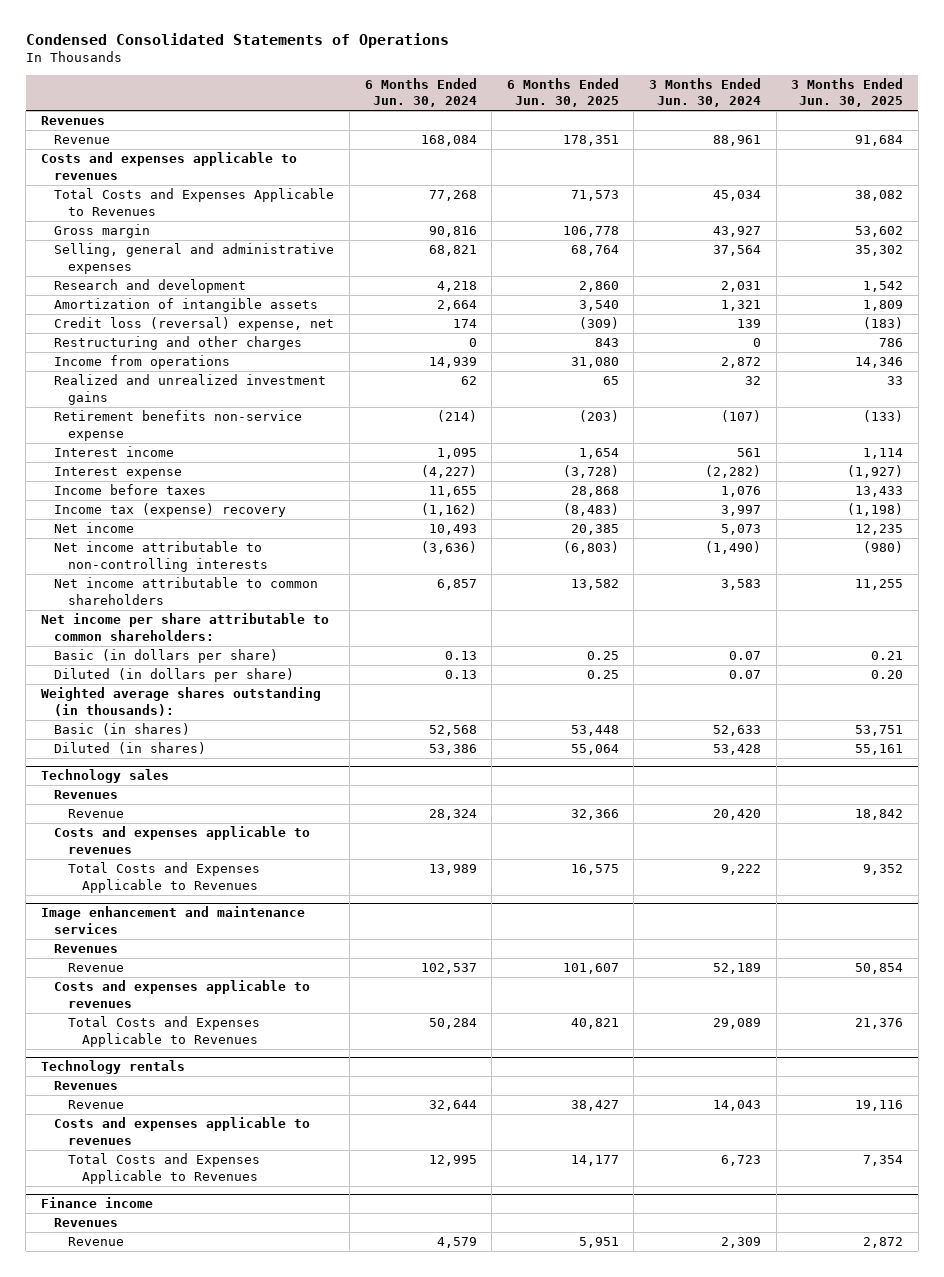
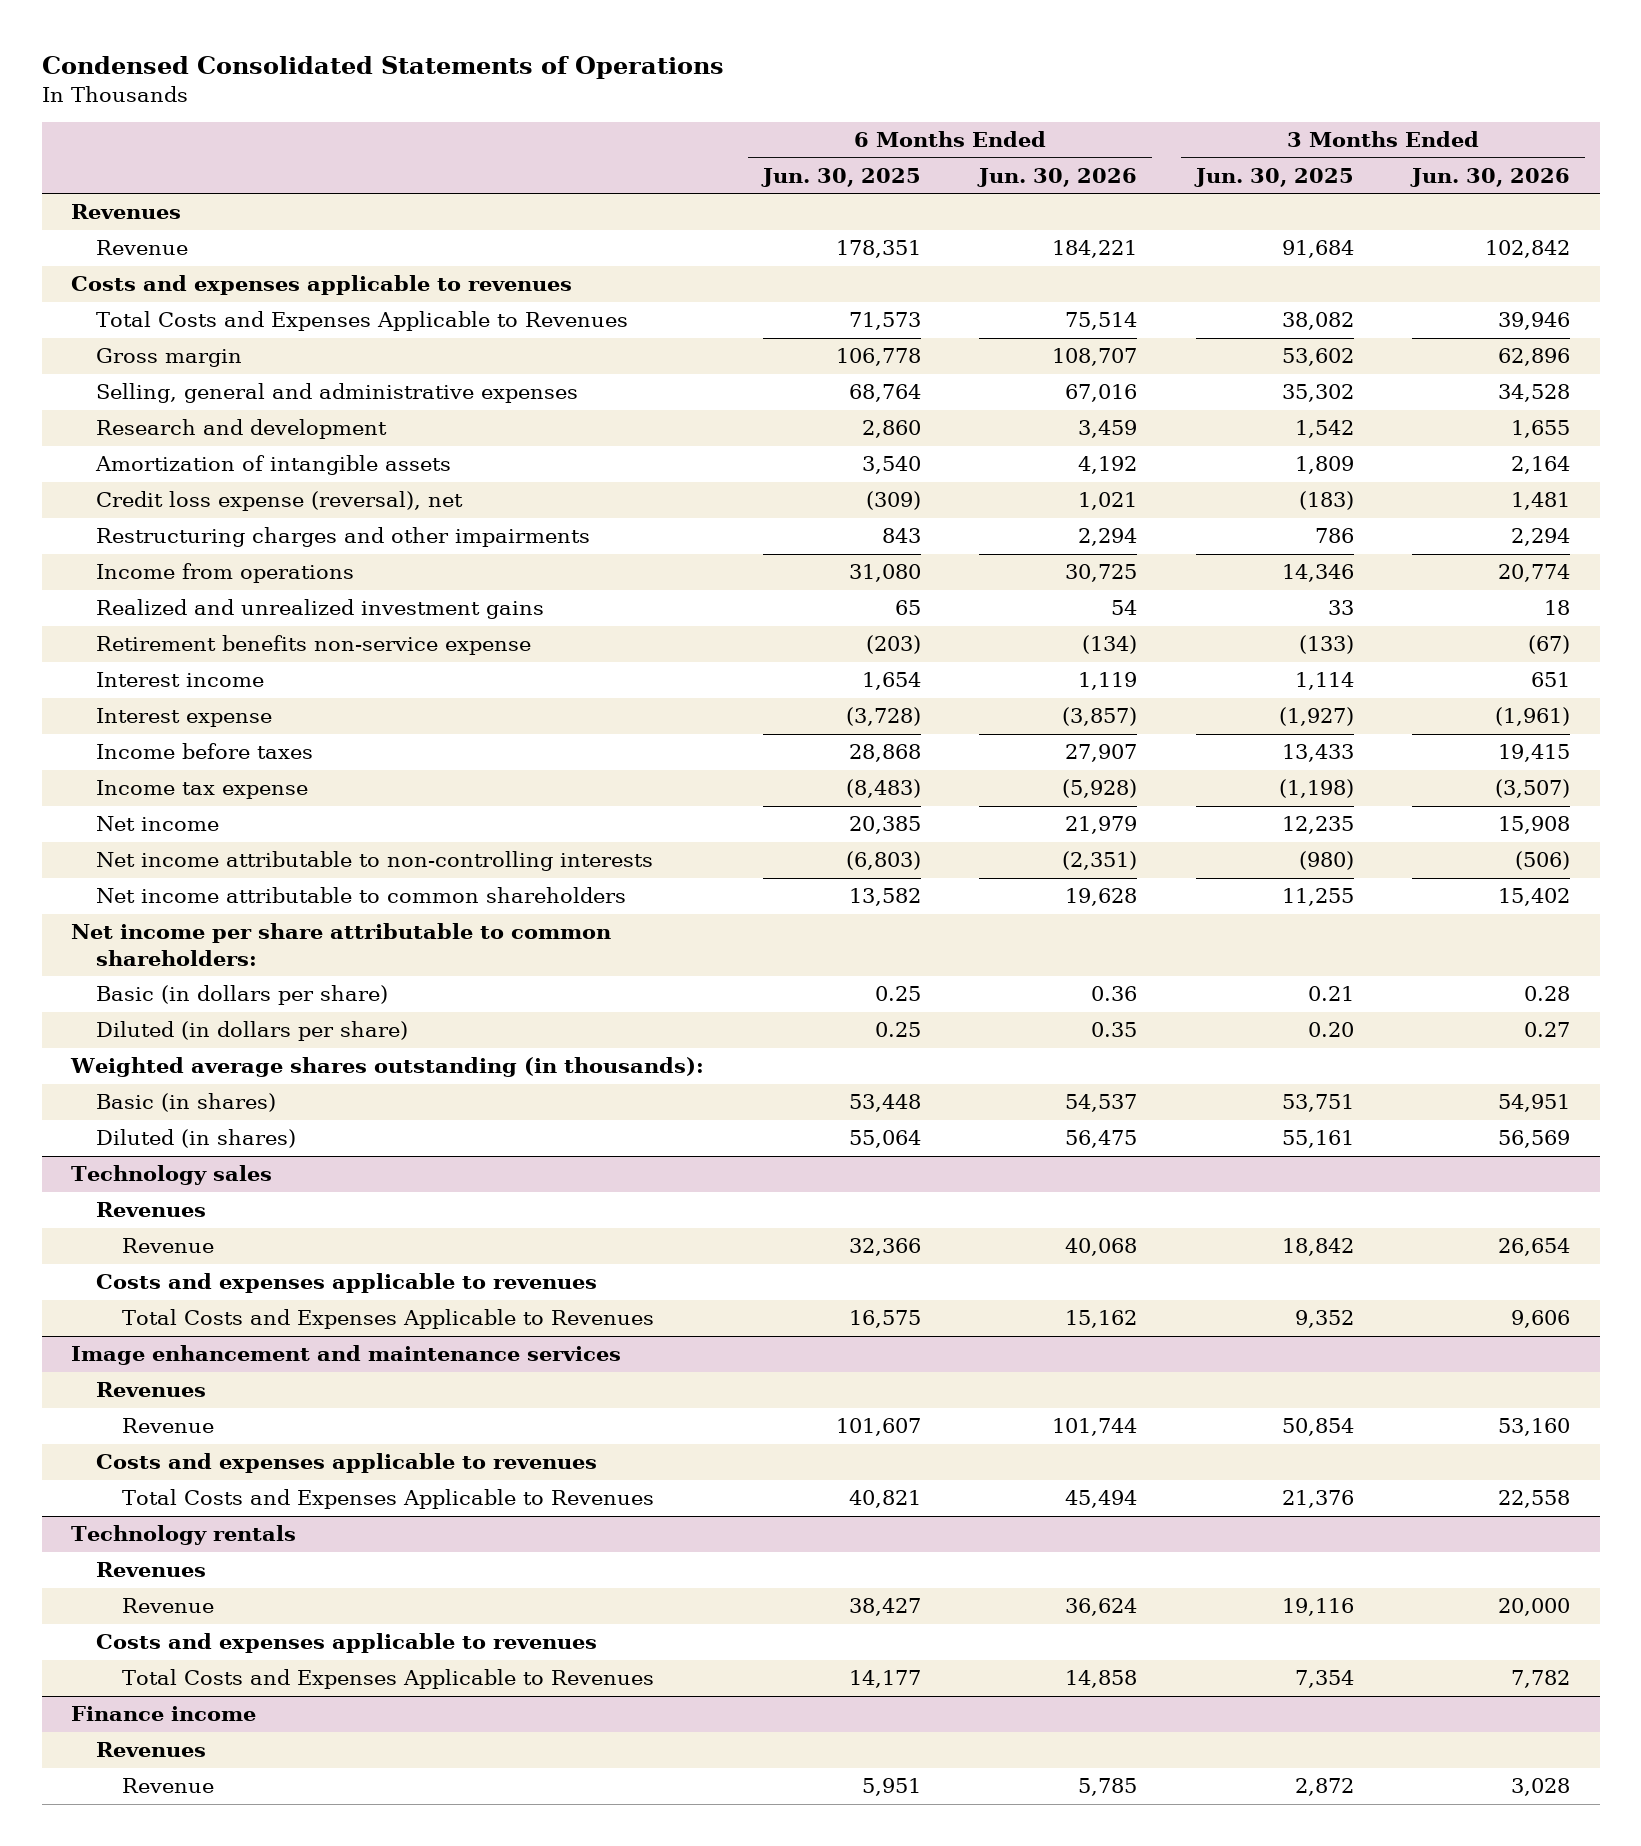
[364,77,477,108] 6 Months Ended Jun. 30, 2024 -> none
[648,77,761,108] 3 Months Ended Jun. 30, 2024 -> none
none -> [977,167,1138,187] Jun. 30, 2026
none -> [1410,167,1571,187] Jun. 30, 2026
[54,317,335,332] Credit loss (reversal) expense, net -> [96,491,464,512] Credit loss expense (reversal), net
[54,336,303,351] Restructuring and other charges -> [96,527,591,548] Restructuring charges and other impairments
[54,503,287,518] Income tax (expense) recovery -> [96,780,309,800] Income tax expense

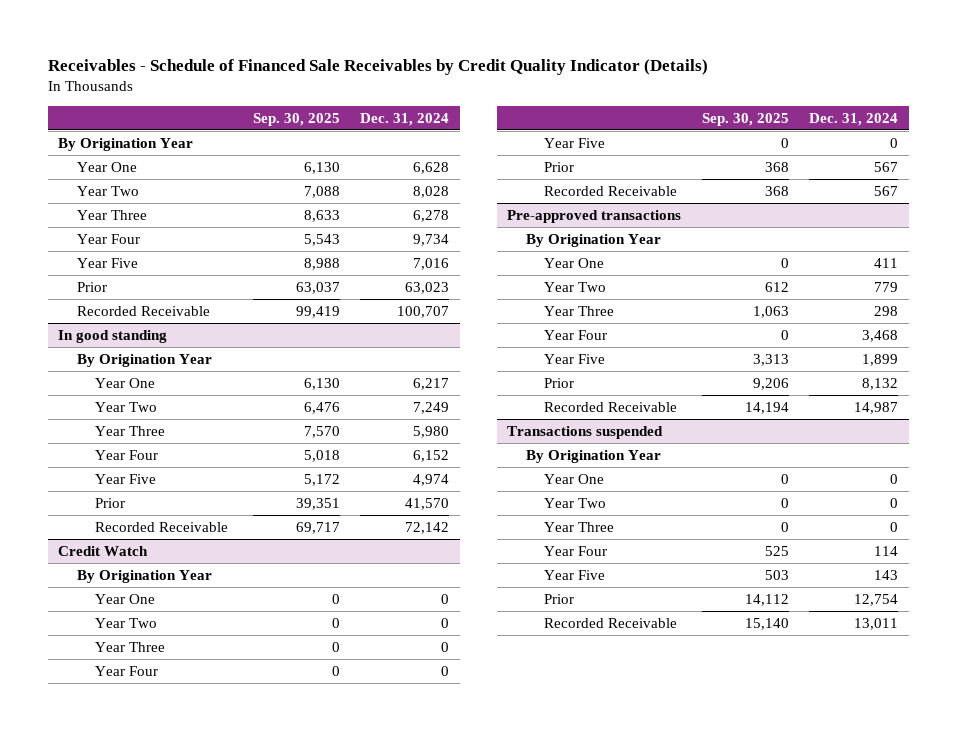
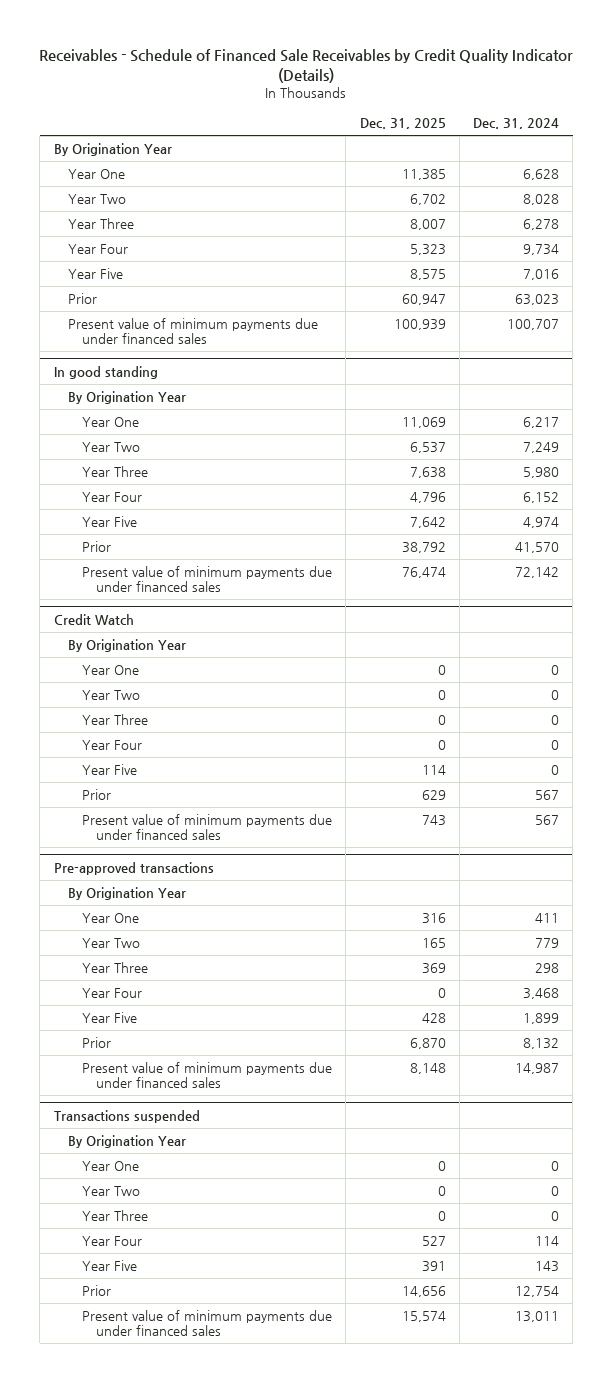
[252,112,340,126] Sep. 30, 2025 -> none
none -> [359,118,446,130] Dec. 31, 2025
[76,305,210,316] Recorded Receivable -> [67,318,318,345] Present value of minimum payments due under financed sales
[94,521,228,532] Recorded Receivable -> [81,566,332,593] Present value of minimum payments due under financed sales
[544,185,678,196] Recorded Receivable -> [81,814,332,841] Present value of minimum payments due under financed sales
[544,401,678,412] Recorded Receivable -> [81,1062,332,1089] Present value of minimum payments due under financed sales
[544,617,678,628] Recorded Receivable -> [81,1310,332,1337] Present value of minimum payments due under financed sales

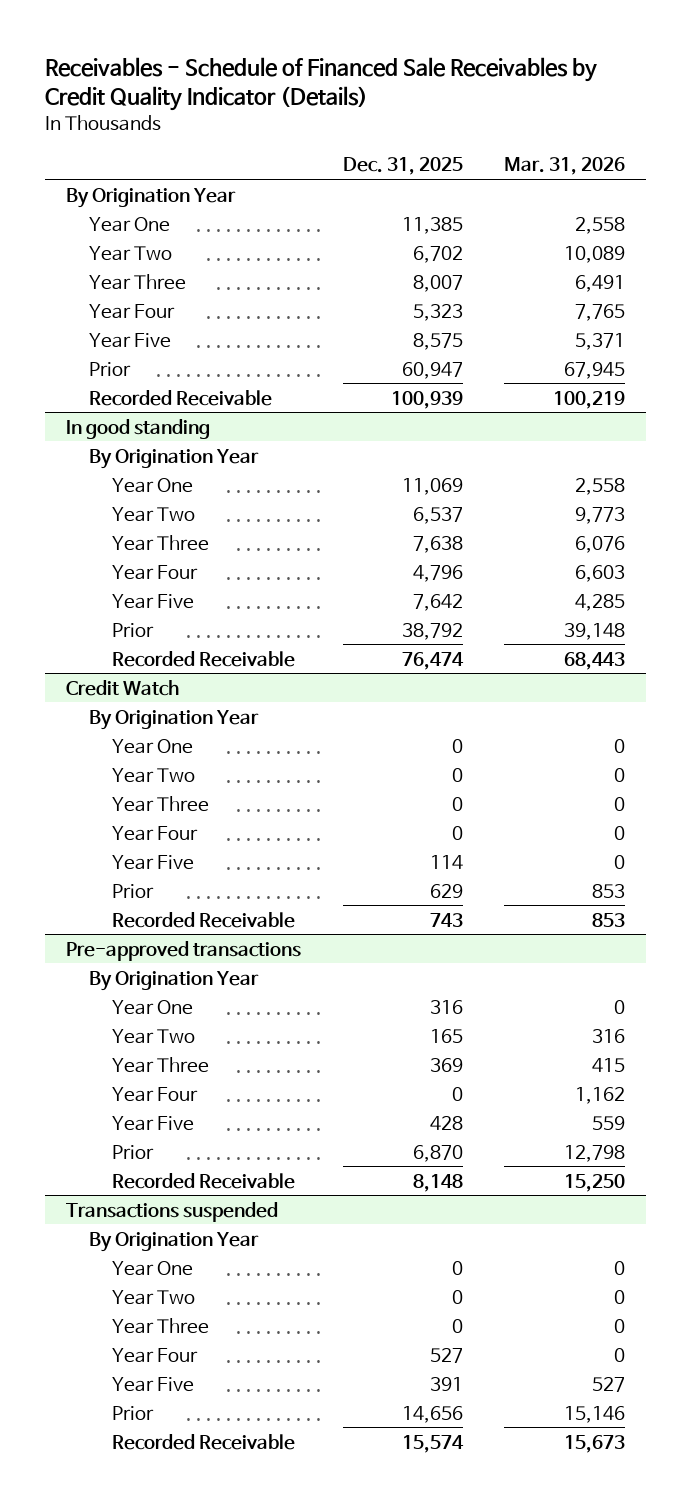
[473,118,560,130] Dec. 31, 2024 -> none
none -> [504,157,626,176] Mar. 31, 2026
[67,318,318,345] Present value of minimum payments due under financed sales -> [88,389,272,406] Recorded Receivable
[81,566,332,593] Present value of minimum payments due under financed sales -> [111,650,295,667] Recorded Receivable
[81,814,332,841] Present value of minimum payments due under financed sales -> [111,911,295,928] Recorded Receivable
[81,1062,332,1089] Present value of minimum payments due under financed sales -> [111,1172,295,1189] Recorded Receivable
[81,1310,332,1337] Present value of minimum payments due under financed sales -> [111,1433,295,1450] Recorded Receivable

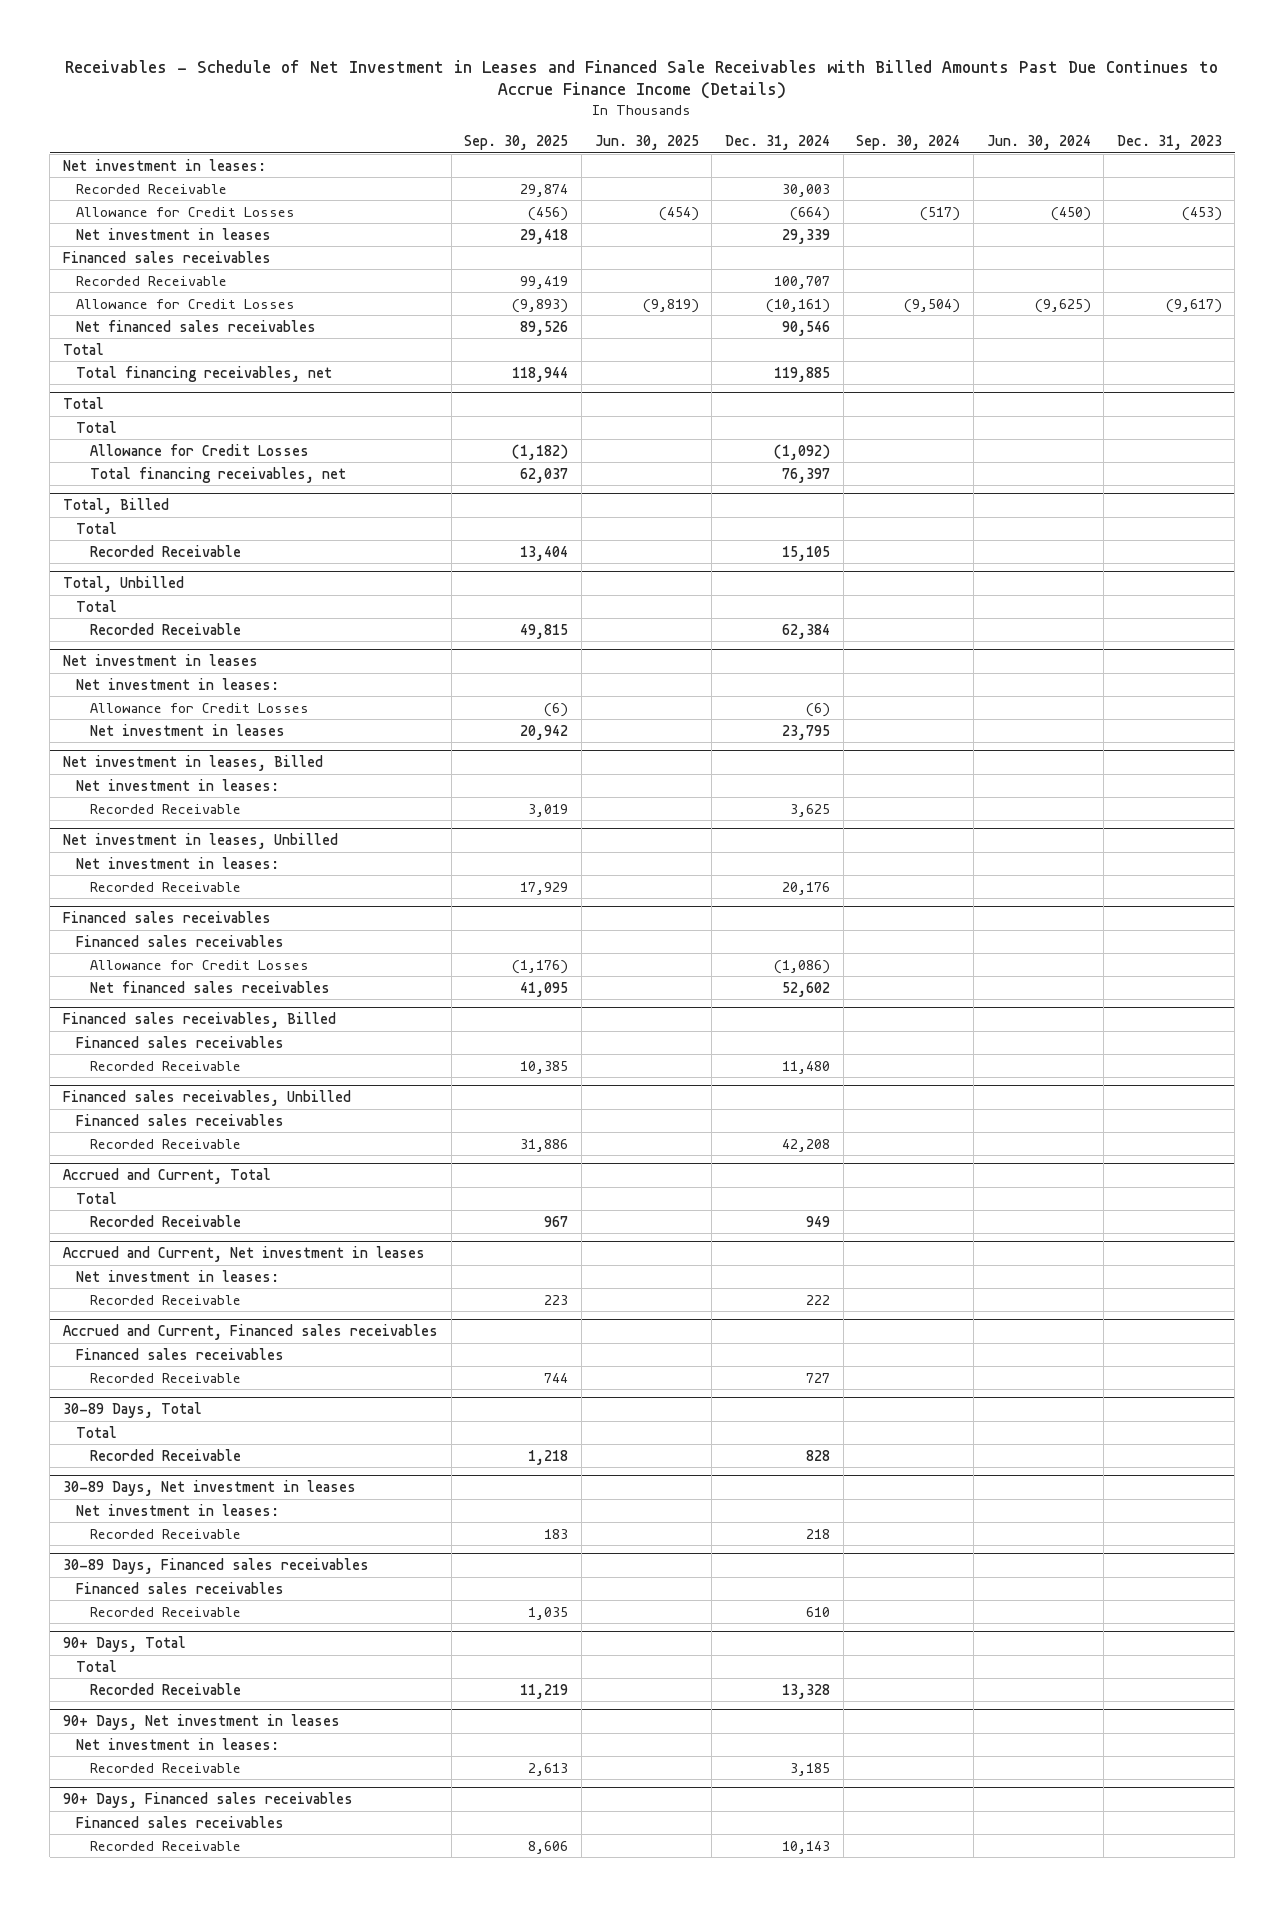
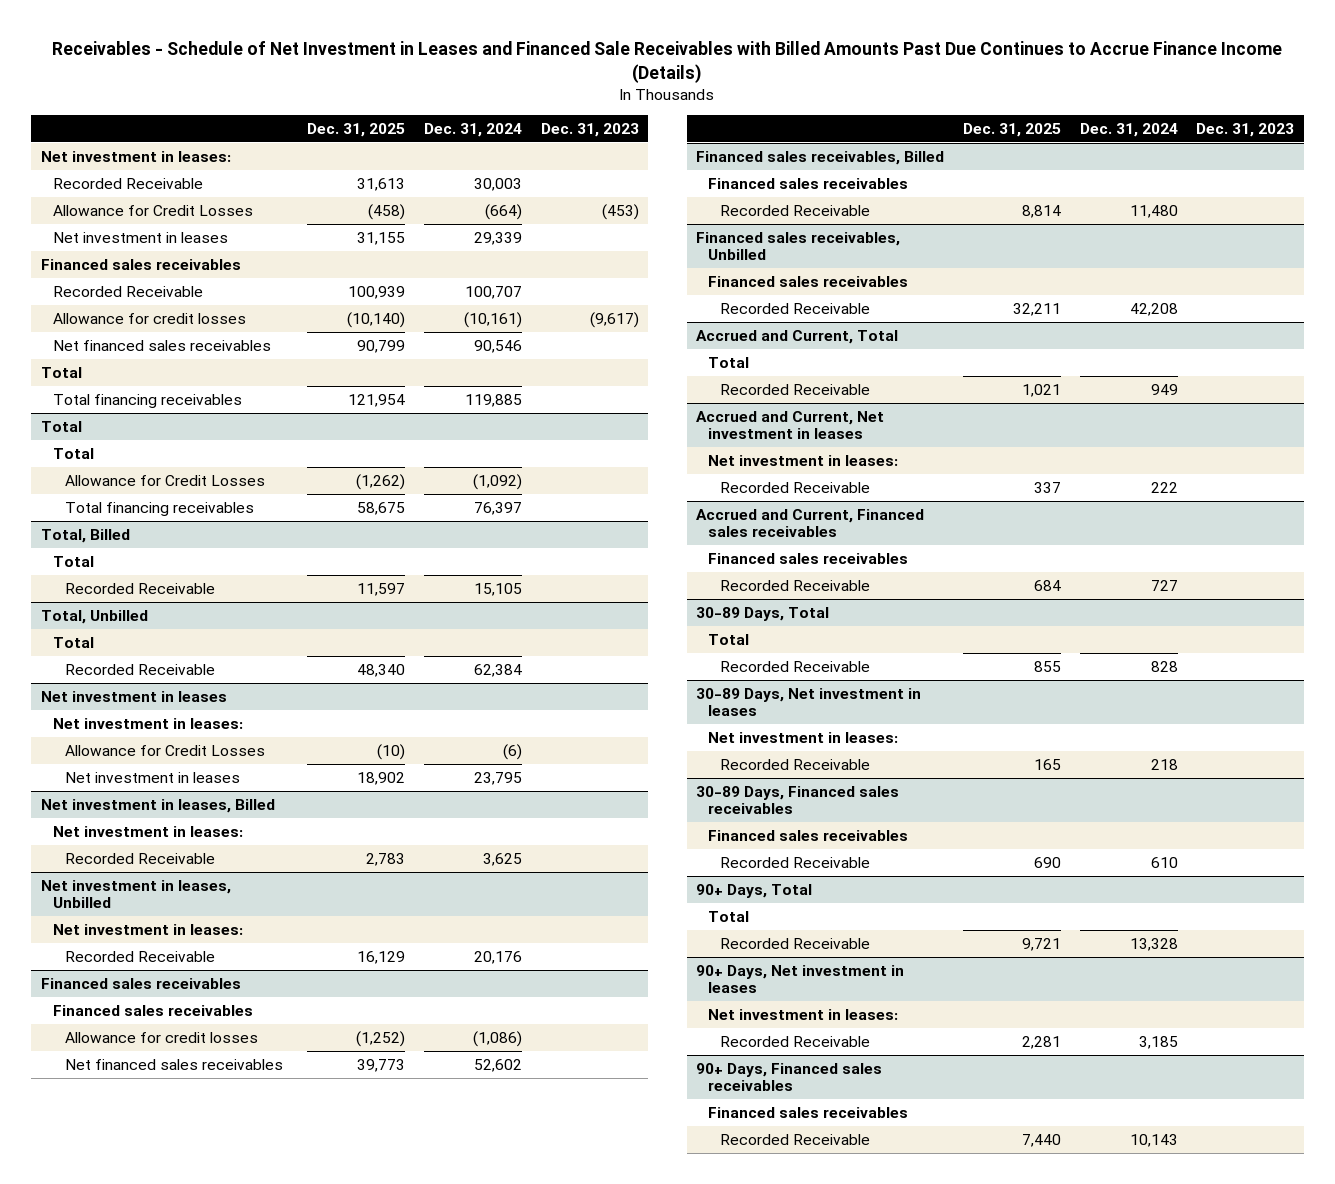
[464,135,569,151] Sep. 30, 2025 -> none
[594,135,699,151] Jun. 30, 2025 -> none
[856,135,961,151] Sep. 30, 2024 -> none
[986,135,1091,151] Jun. 30, 2024 -> none
none -> [307,122,406,137] Dec. 31, 2025
[76,298,296,309] Allowance for Credit Losses -> [52,312,246,324] Allowance for credit losses
[76,365,333,382] Total financing receivables, net -> [52,393,242,408] Total financing receivables
[89,466,346,483] Total financing receivables, net -> [64,501,254,516] Total financing receivables
[89,959,309,970] Allowance for Credit Losses -> [64,1031,258,1043] Allowance for credit losses

